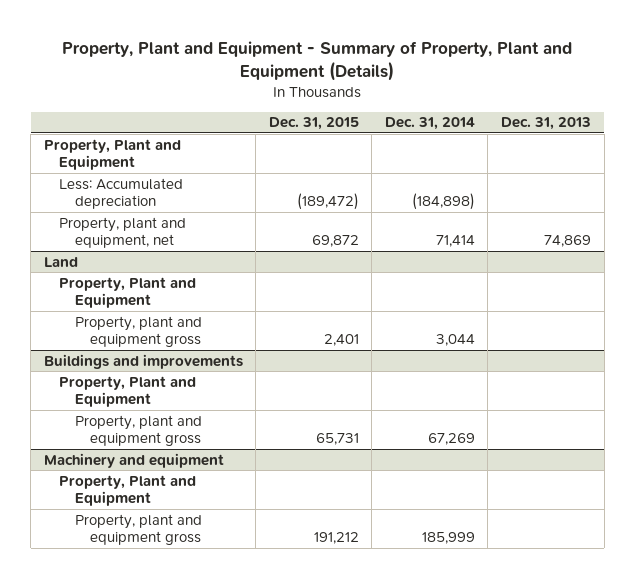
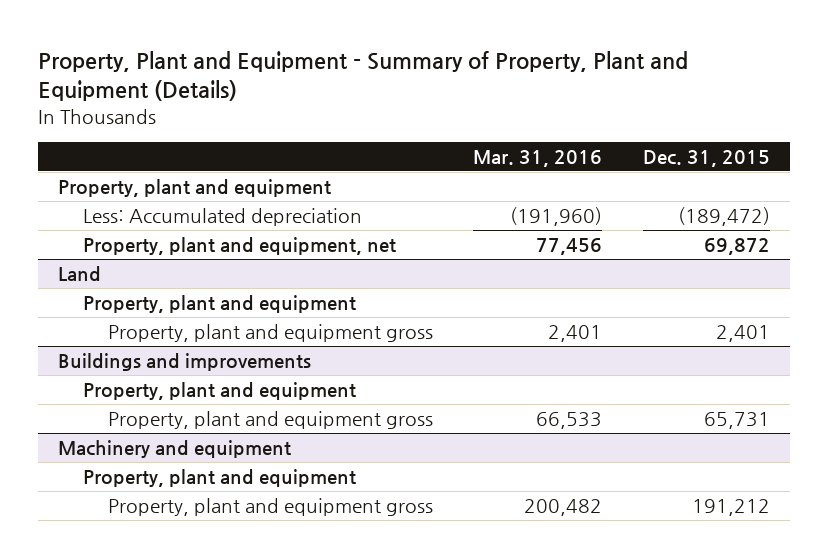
[384,117,475,131] Dec. 31, 2014 -> none
[501,117,592,131] Dec. 31, 2013 -> none
none -> [473,149,603,167] Mar. 31, 2016
[43,138,181,171] Property, Plant and Equipment -> [58,179,332,198] Property, plant and equipment
[59,276,197,309] Property, Plant and Equipment -> [83,295,357,314] Property, plant and equipment
[59,375,197,408] Property, Plant and Equipment -> [83,382,357,401] Property, plant and equipment
[59,474,197,507] Property, Plant and Equipment -> [83,469,357,488] Property, plant and equipment

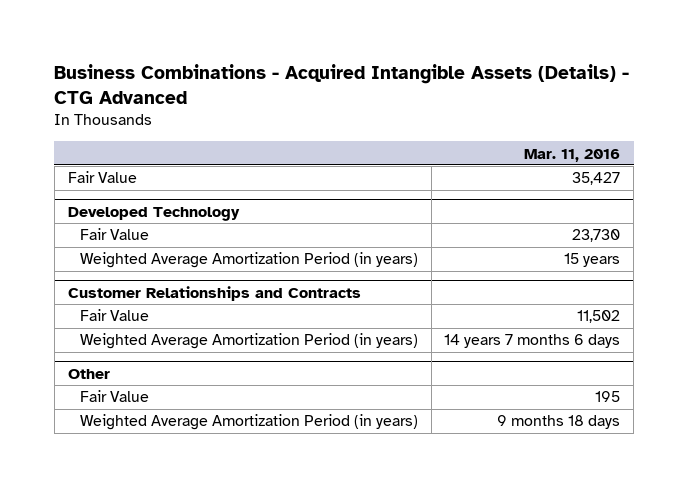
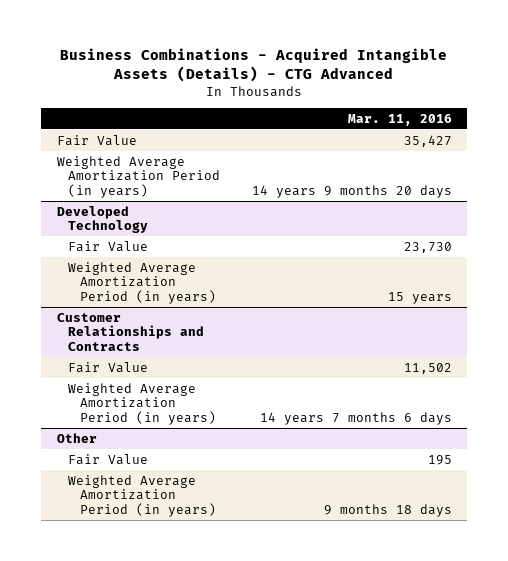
none -> [56,155,221,198] Weighted Average Amortization Period (in years)

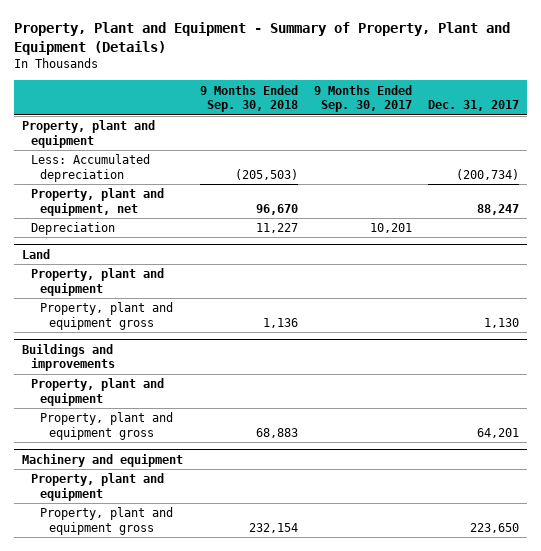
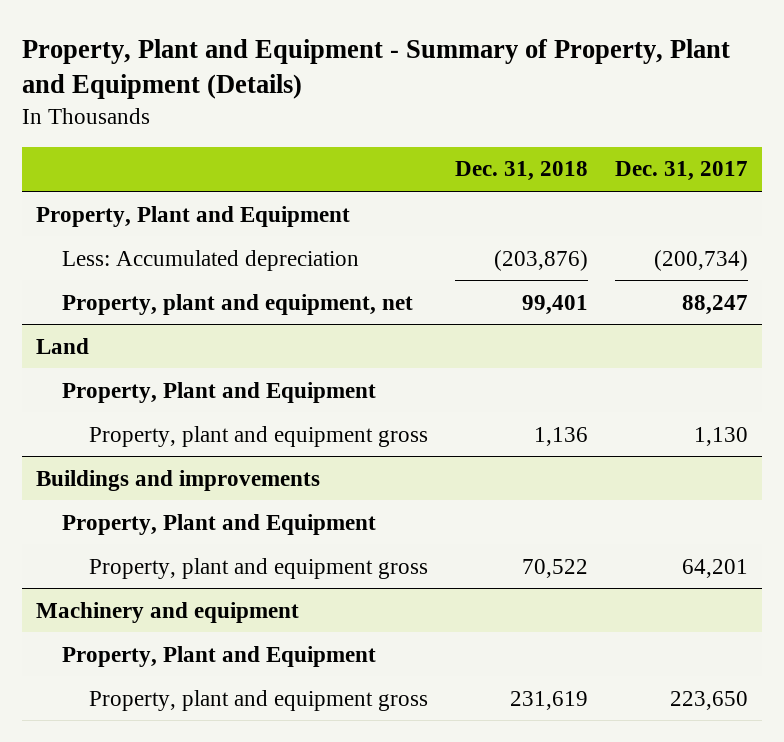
[199,84,298,113] 9 Months Ended Sep. 30, 2018 -> none
[313,84,412,113] 9 Months Ended Sep. 30, 2017 -> none
none -> [455,161,589,182] Dec. 31, 2018
[22,120,156,148] Property, plant and equipment -> [35,205,350,227] Property, Plant and Equipment
[31,222,116,236] Depreciation -> none
[31,268,165,296] Property, plant and equipment -> [62,381,377,403] Property, Plant and Equipment
[31,378,165,406] Property, plant and equipment -> [62,513,377,535] Property, Plant and Equipment
[31,473,165,501] Property, plant and equipment -> [62,645,377,667] Property, Plant and Equipment

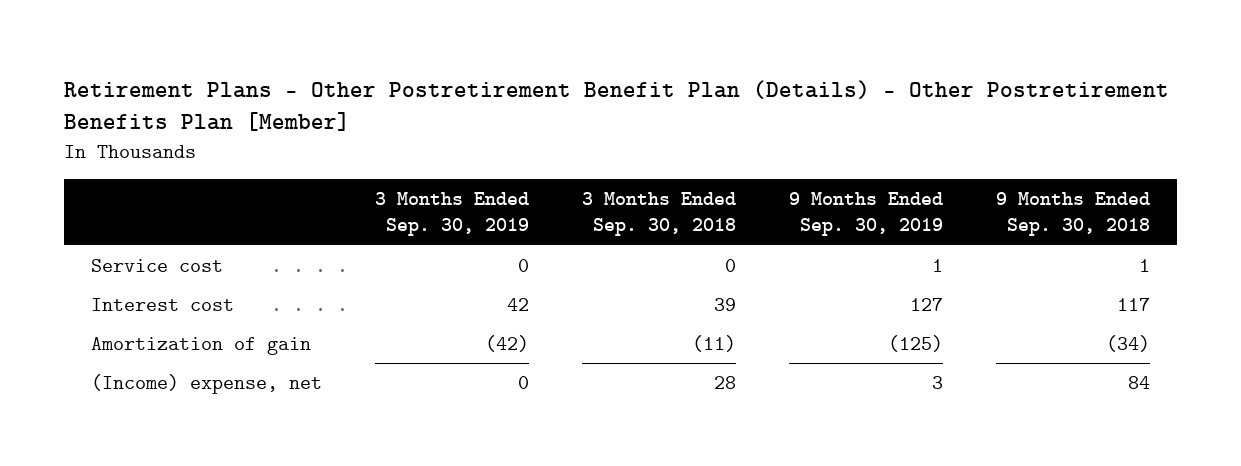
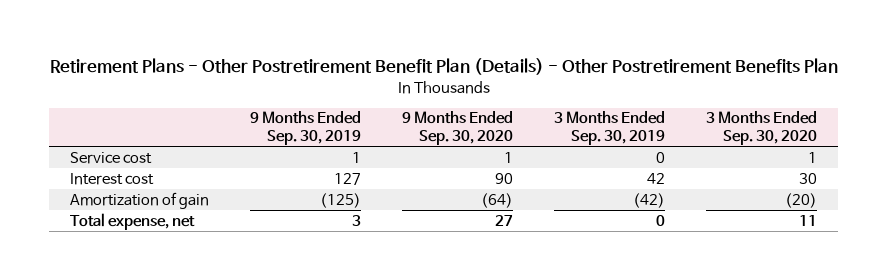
[64,79,1170,132] Retirement Plans - Other Postretirement Benefit Plan (Details) - Other Postretirement Benefits Plan [Member] -> [49,58,838,76] Retirement Plans - Other Postretirement Benefit Plan (Details) - Other Postretirement Benefits Plan
[581,192,736,237] 3 Months Ended Sep. 30, 2018 -> none
[995,192,1150,237] 9 Months Ended Sep. 30, 2018 -> none
none -> [402,111,514,145] 9 Months Ended Sep. 30, 2020
none -> [706,111,818,145] 3 Months Ended Sep. 30, 2020
[90,374,322,395] (Income) expense, net -> [69,212,195,230] Total expense, net

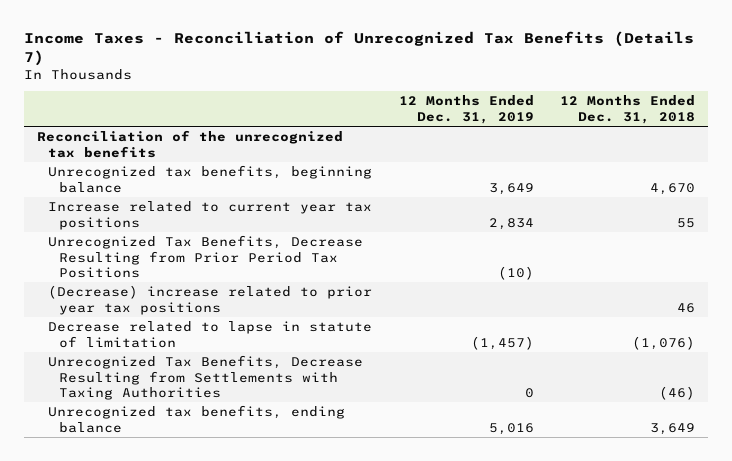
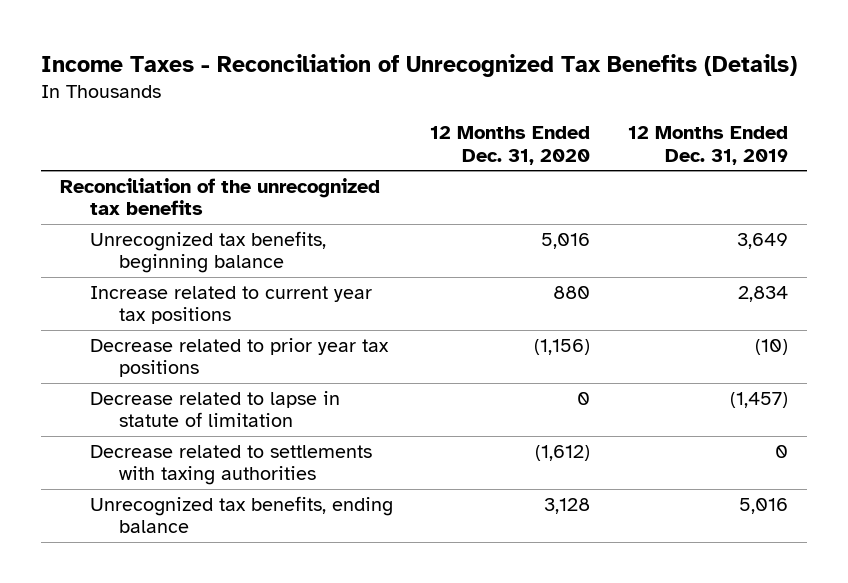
[24,31,695,67] Income Taxes - Reconciliation of Unrecognized Tax Benefits (Details 7) -> [41,53,798,77] Income Taxes - Reconciliation of Unrecognized Tax Benefits (Details)
[560,95,696,124] 12 Months Ended Dec. 31, 2018 -> none
none -> [430,126,591,165] 12 Months Ended Dec. 31, 2020
[48,284,373,315] (Decrease) increase related to prior year tax positions -> none
[48,234,364,279] Unrecognized Tax Benefits, Decrease Resulting from Prior Period Tax Positions -> [89,337,389,378] Decrease related to prior year tax positions
[48,354,364,401] Unrecognized Tax Benefits, Decrease Resulting from Settlements with Taxing Authorities -> [89,444,372,486] Decrease related to settlements with taxing authorities

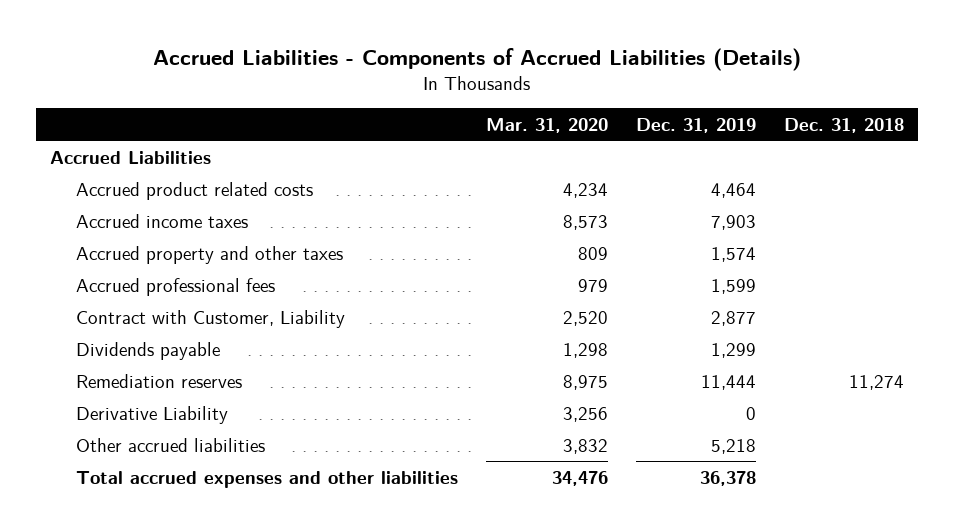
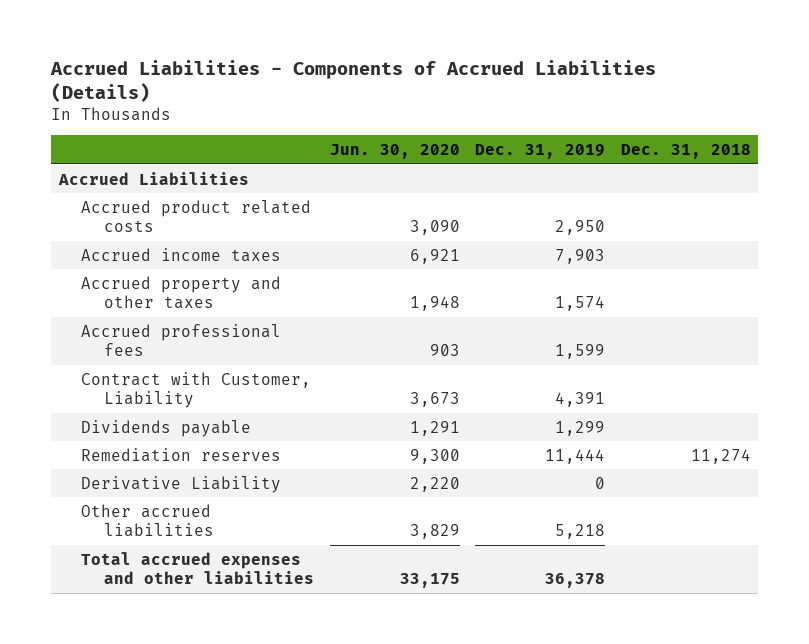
[486,117,609,133] Mar. 31, 2020 -> none
none -> [329,144,460,160] Jun. 30, 2020
[711,182,757,198] 4,464 -> [555,219,606,235] 2,950
[711,310,757,326] 2,877 -> [555,391,606,407] 4,391

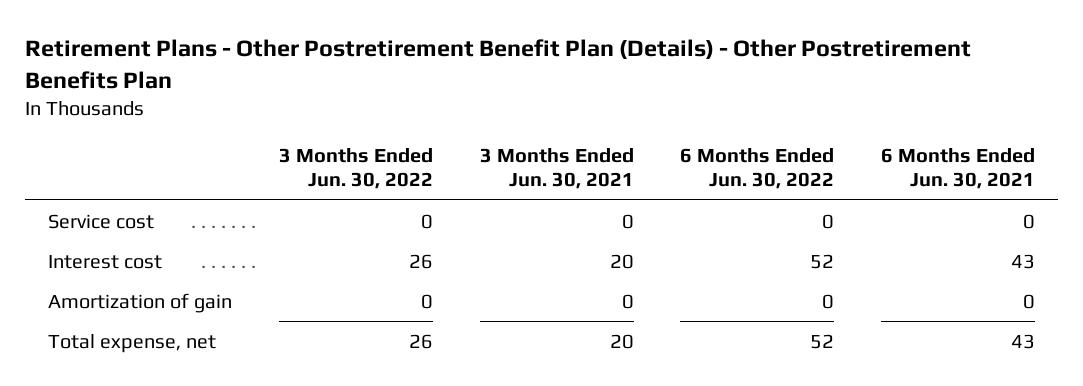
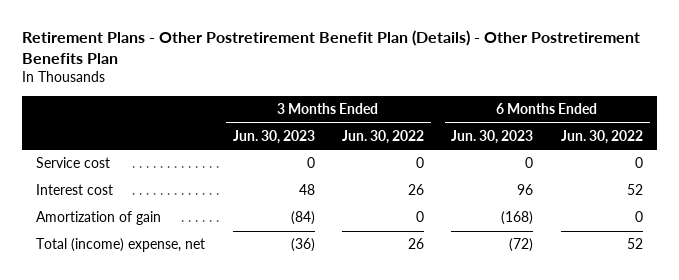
[479,147,634,190] 3 Months Ended Jun. 30, 2021 -> none
[881,147,1036,190] 6 Months Ended Jun. 30, 2021 -> none
none -> [232,129,315,144] Jun. 30, 2023
none -> [451,129,534,144] Jun. 30, 2023
[48,333,217,353] Total expense, net -> [36,238,206,253] Total (income) expense, net

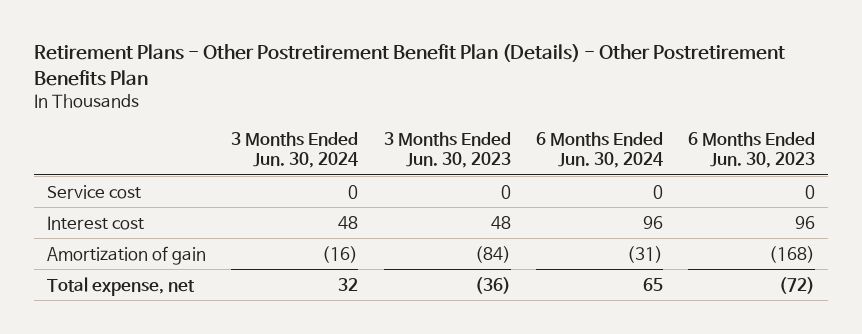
[342,129,425,144] Jun. 30, 2022 -> none
[560,129,643,144] Jun. 30, 2022 -> none
none -> [231,132,359,168] 3 Months Ended Jun. 30, 2024
none -> [536,132,664,168] 6 Months Ended Jun. 30, 2024
[36,238,206,253] Total (income) expense, net -> [46,276,195,296] Total expense, net

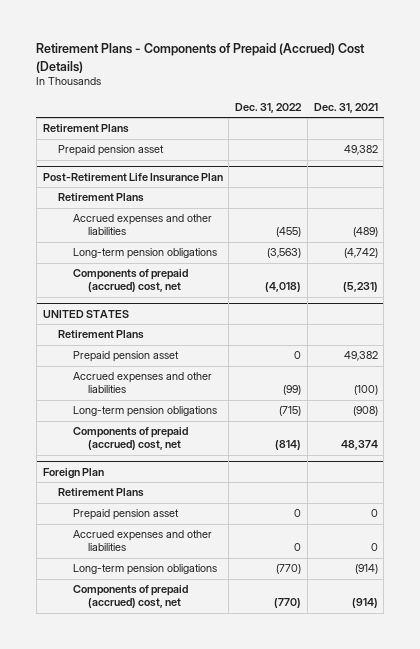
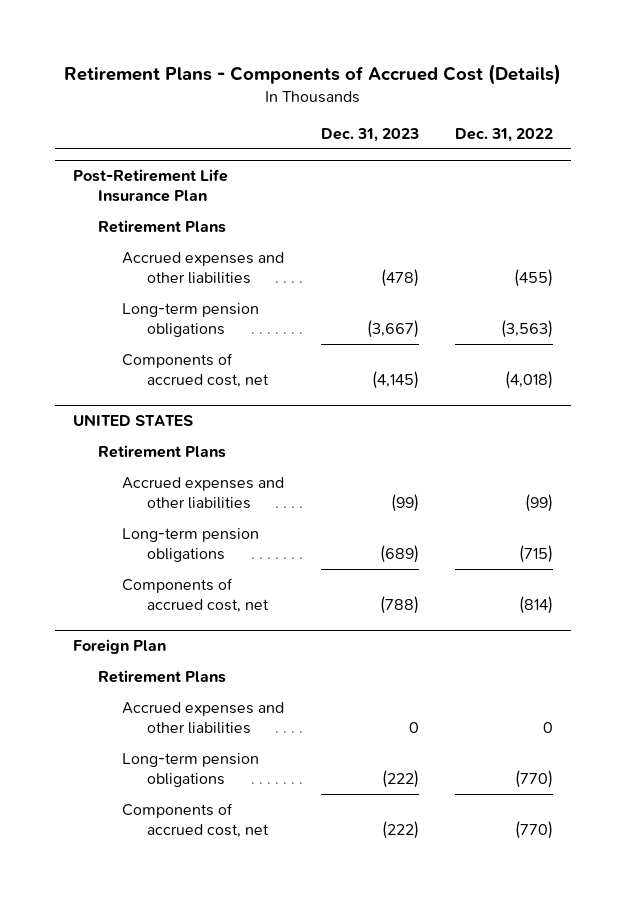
[36,43,366,73] Retirement Plans - Components of Prepaid (Accrued) Cost (Details) -> [64,64,562,86] Retirement Plans - Components of Accrued Cost (Details)
[313,102,378,113] Dec. 31, 2021 -> none
none -> [320,127,419,142] Dec. 31, 2023
[42,124,129,134] Retirement Plans -> none
[57,145,164,157] Prepaid pension asset -> none
[72,269,188,293] Components of prepaid (accrued) cost, net -> [122,352,269,388] Components of accrued cost, net
[72,351,179,363] Prepaid pension asset -> none
[72,427,188,451] Components of prepaid (accrued) cost, net -> [122,577,269,613] Components of accrued cost, net
[72,509,179,521] Prepaid pension asset -> none
[72,585,188,609] Components of prepaid (accrued) cost, net -> [122,802,269,838] Components of accrued cost, net

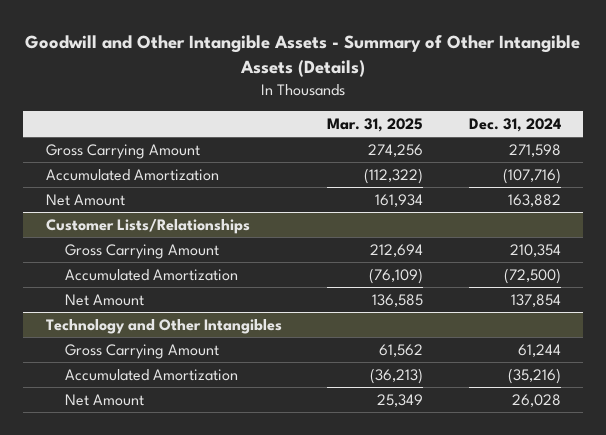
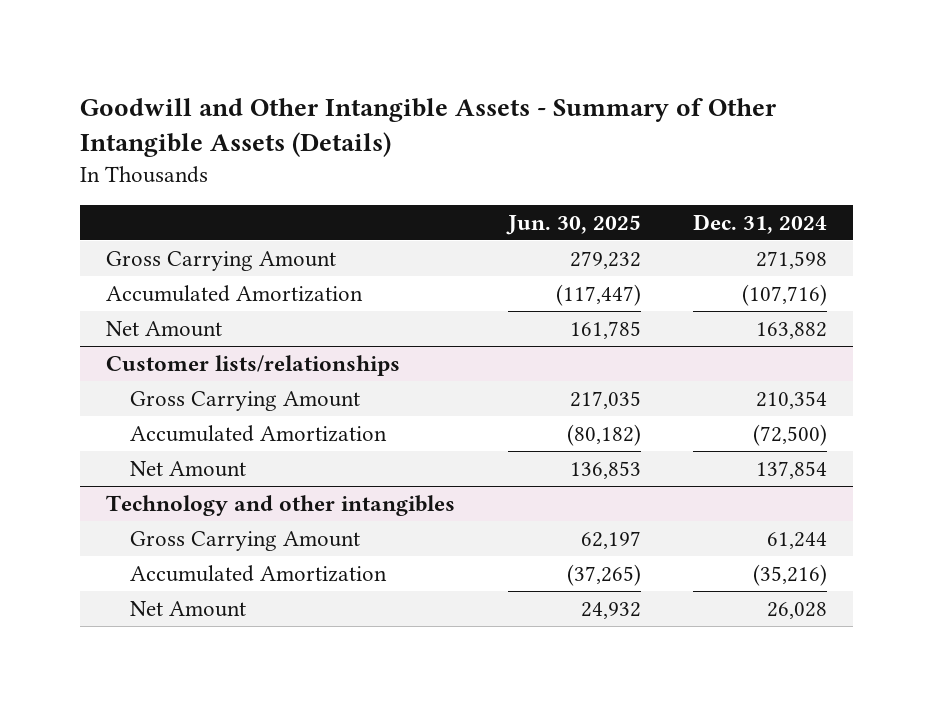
[327,117,424,132] Mar. 31, 2025 -> none
none -> [505,214,641,235] Jun. 30, 2025
[45,218,250,234] Customer Lists/Relationships -> [106,354,401,376] Customer lists/relationships
[45,318,282,334] Technology and Other Intangibles -> [106,494,456,516] Technology and other intangibles

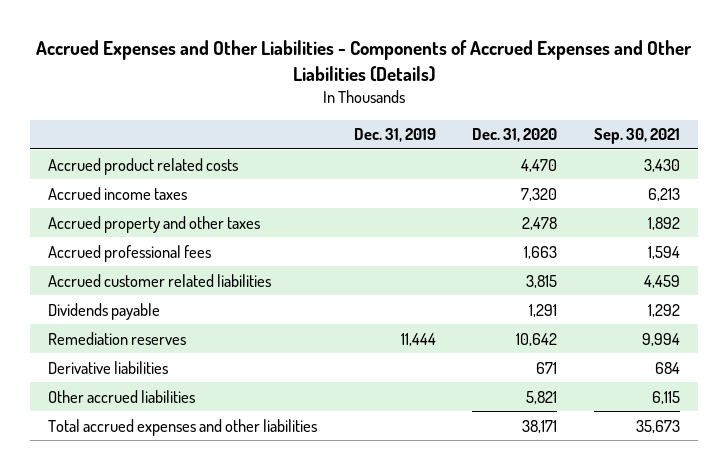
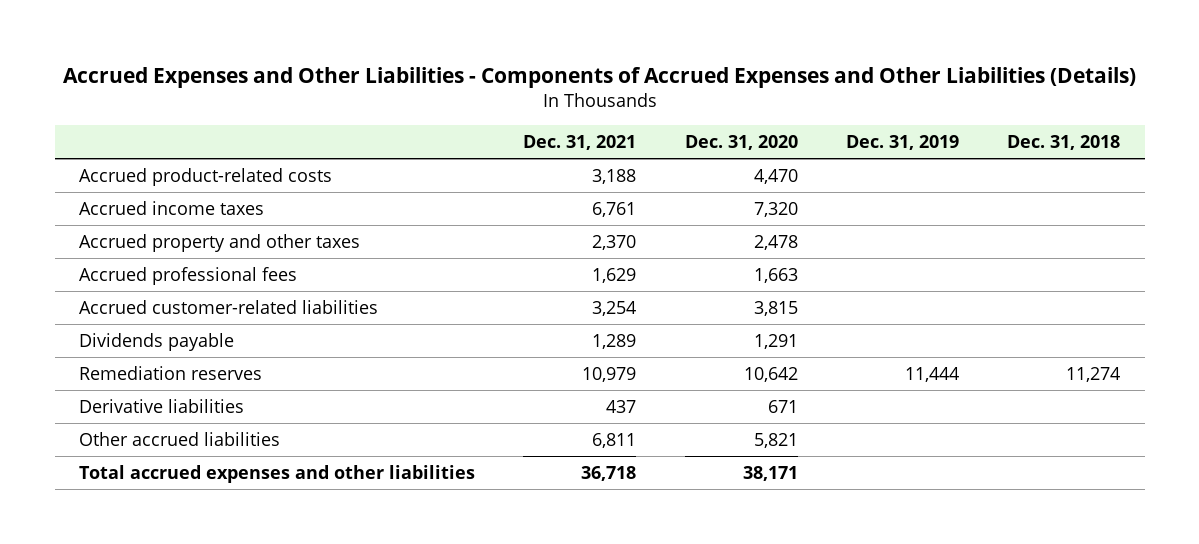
[593,128,680,145] Sep. 30, 2021 -> none
none -> [523,135,637,151] Dec. 31, 2021
none -> [1007,135,1121,151] Dec. 31, 2018
[48,157,239,175] Accrued product related costs -> [78,167,332,186] Accrued product-related costs
[48,273,272,287] Accrued customer related liabilities -> [78,299,378,314] Accrued customer-related liabilities

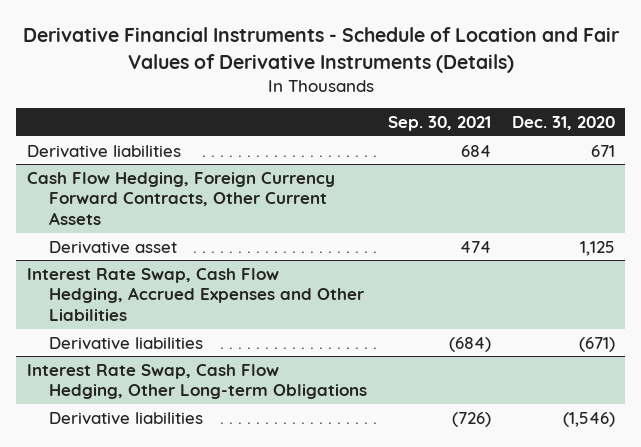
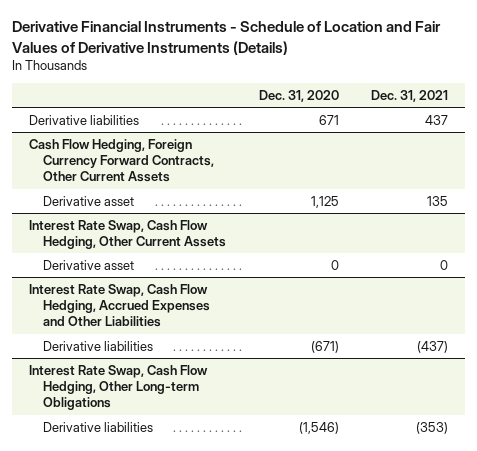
[387,116,491,132] Sep. 30, 2021 -> none
none -> [371,89,449,102] Dec. 31, 2021
none -> [28,219,226,250] Interest Rate Swap, Cash Flow Hedging, Other Current Assets
none -> [42,259,134,270] Derivative asset

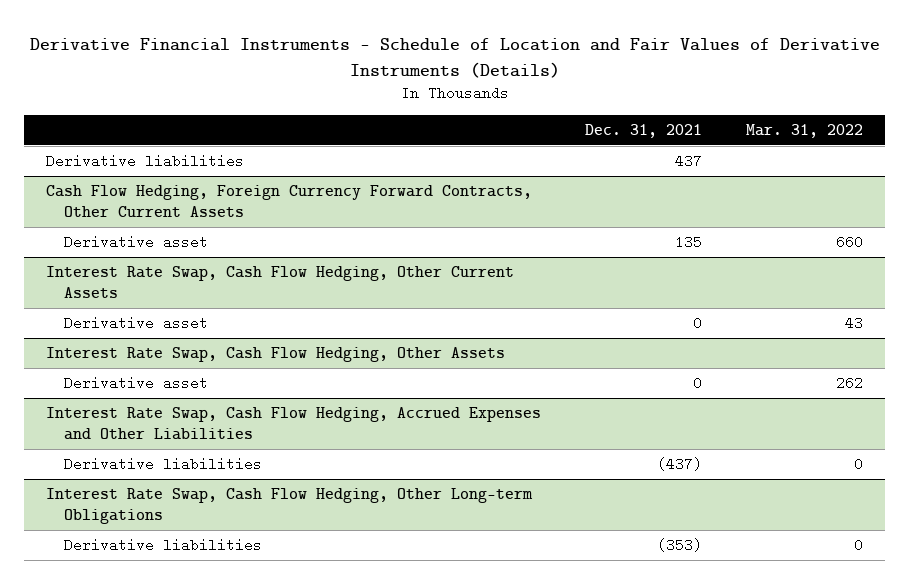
[258,89,339,102] Dec. 31, 2020 -> none
none -> [745,123,863,138] Mar. 31, 2022
none -> [46,347,506,363] Interest Rate Swap, Cash Flow Hedging, Other Assets
none -> [63,376,208,391] Derivative asset

